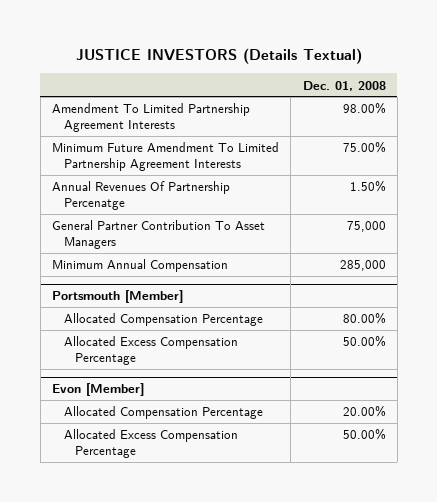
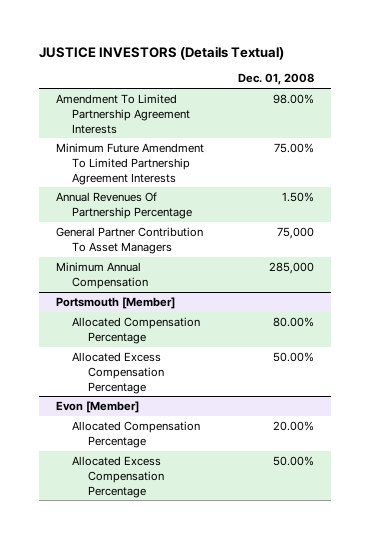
[51,181,230,211] Annual Revenues Of Partnership Percenatge -> [55,192,193,219] Annual Revenues Of Partnership Percentage

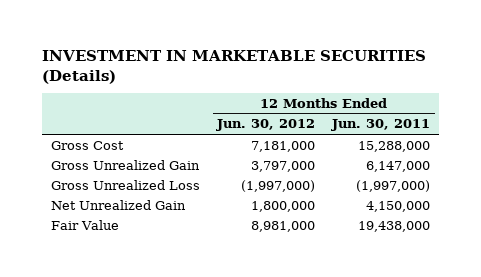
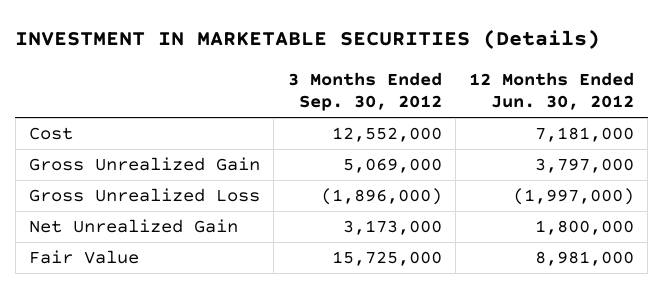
[331,119,431,132] Jun. 30, 2011 -> none
none -> [287,72,442,112] 3 Months Ended Sep. 30, 2012
[50,140,124,150] Gross Cost -> [29,127,74,141] Cost

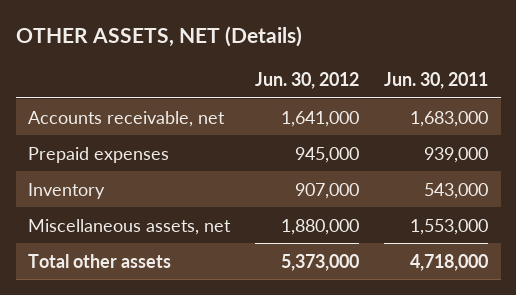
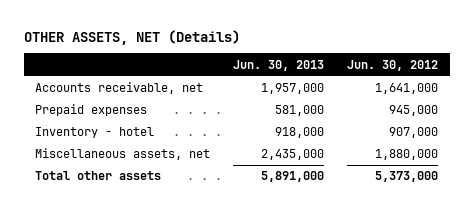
[384,71,489,89] Jun. 30, 2011 -> none
none -> [233,59,325,71] Jun. 30, 2013
[28,182,106,199] Inventory -> [35,127,155,139] Inventory - hotel

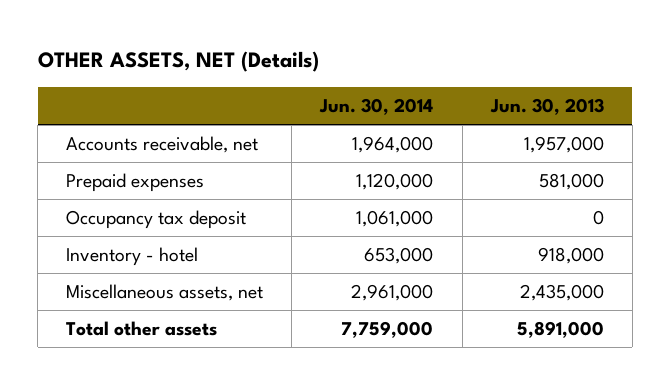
[347,59,439,71] Jun. 30, 2012 -> none
none -> [319,97,434,115] Jun. 30, 2014
none -> [66,210,247,230] Occupancy tax deposit

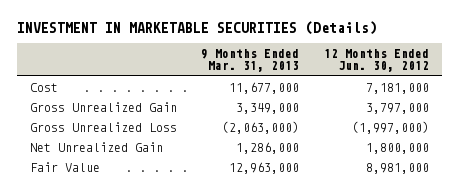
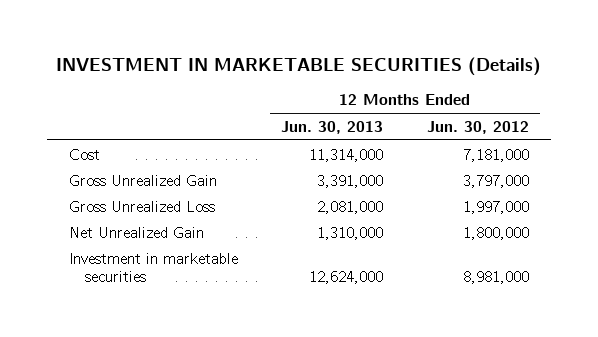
[201,48,300,73] 9 Months Ended Mar. 31, 2013 -> none
none -> [281,120,384,134] Jun. 30, 2013
[352,120,430,134] (1,997,000) -> [462,200,529,214] 1,997,000
[29,161,100,172] Fair Value -> [68,252,238,283] Investment in marketable securities

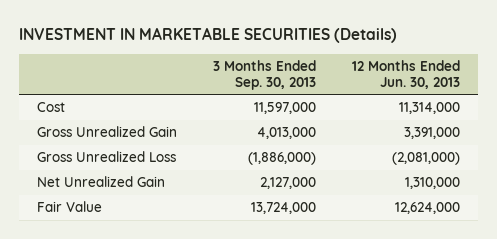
[426,120,529,134] Jun. 30, 2012 -> none
none -> [213,59,317,90] 3 Months Ended Sep. 30, 2013
[317,200,384,214] 2,081,000 -> [392,152,461,166] (2,081,000)
[68,252,238,283] Investment in marketable securities -> [36,201,102,213] Fair Value

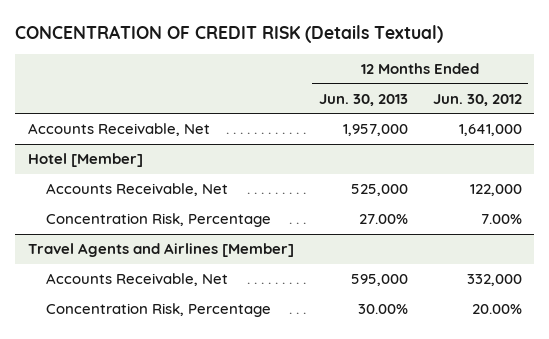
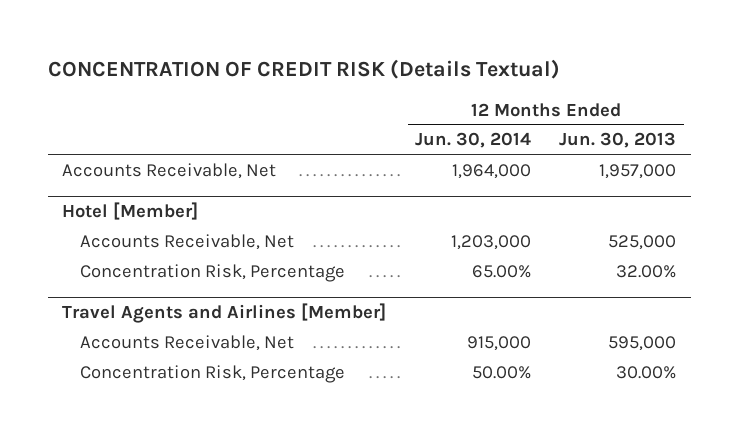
[432,93,522,106] Jun. 30, 2012 -> none
none -> [414,132,531,149] Jun. 30, 2014
[358,214,408,225] 27.00% -> [616,264,677,278] 32.00%

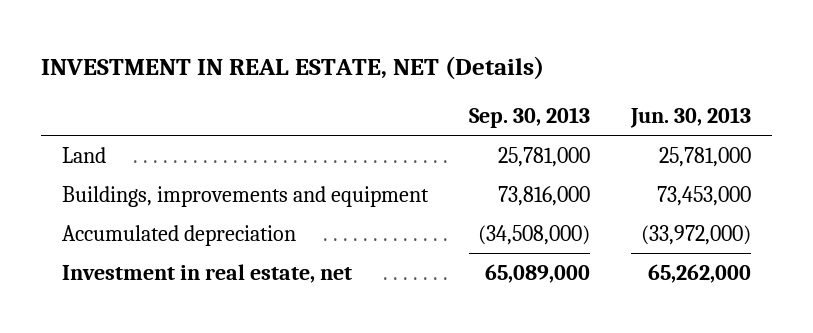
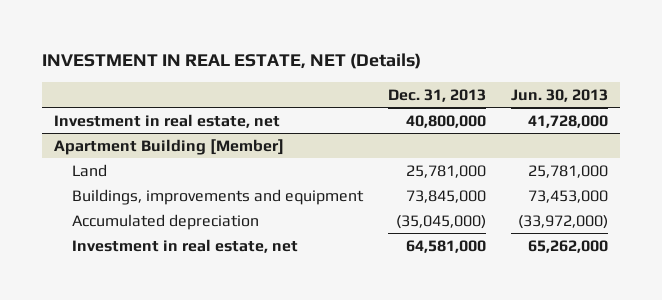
[469,107,591,129] Sep. 30, 2013 -> none
none -> [387,88,486,102] Dec. 31, 2013
none -> [54,113,281,128] Investment in real estate, net
none -> [54,138,285,155] Apartment Building [Member]

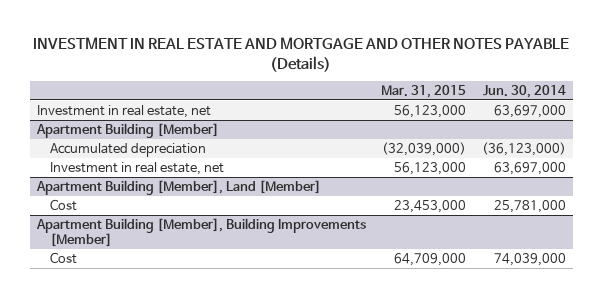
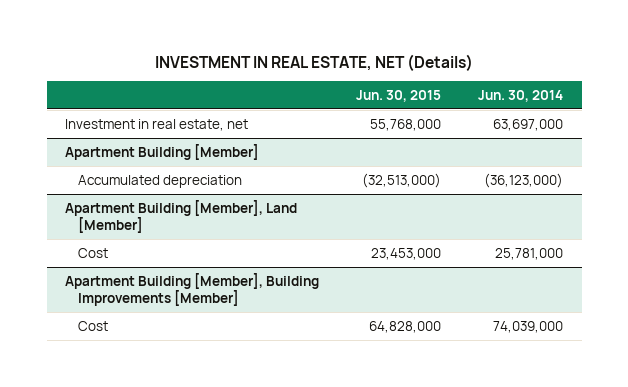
[33,37,570,72] INVESTMENT IN REAL ESTATE AND MORTGAGE AND OTHER NOTES PAYABLE (Details) -> [155,53,474,71] INVESTMENT IN REAL ESTATE, NET (Details)
[381,84,467,98] Mar. 31, 2015 -> none
none -> [356,89,442,102] Jun. 30, 2015
[50,161,225,175] Investment in real estate, net -> none

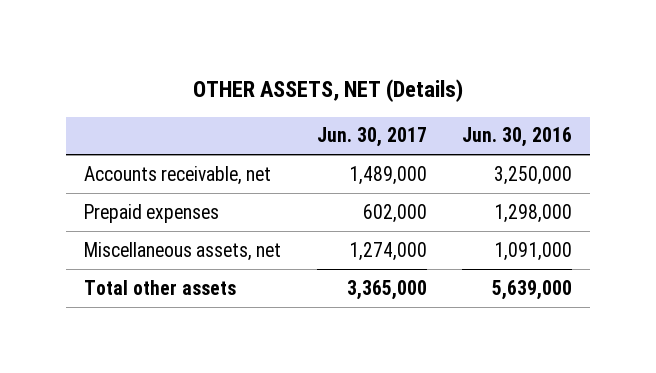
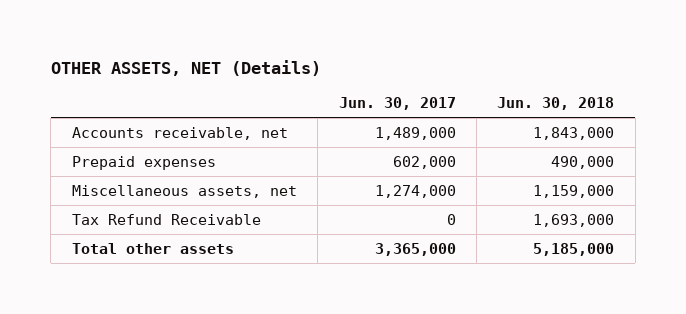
[462,127,573,148] Jun. 30, 2016 -> none
none -> [497,97,615,111] Jun. 30, 2018
none -> [71,213,261,225] Tax Refund Receivable

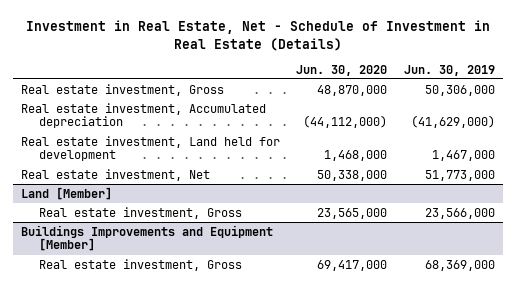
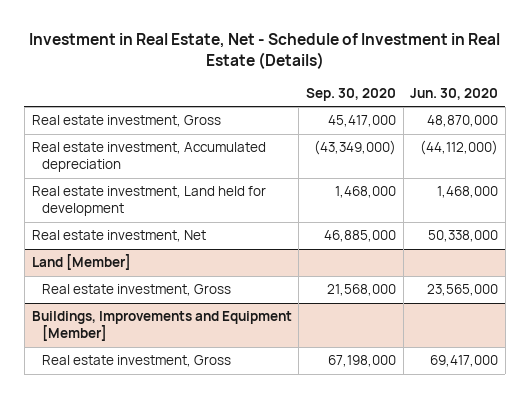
[403,64,495,76] Jun. 30, 2019 -> none
none -> [305,87,396,101] Sep. 30, 2020
[21,224,274,252] Buildings Improvements and Equipment [Member] -> [31,311,292,341] Buildings, Improvements and Equipment [Member]

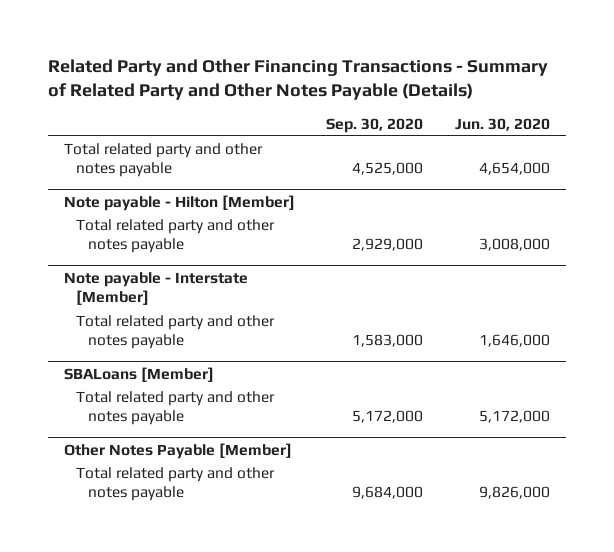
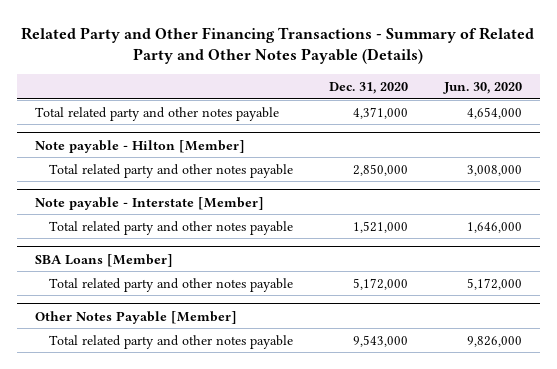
[326,117,424,133] Sep. 30, 2020 -> none
none -> [329,81,409,94] Dec. 31, 2020
[63,366,214,382] SBALoans [Member] -> [34,253,173,267] SBA Loans [Member]

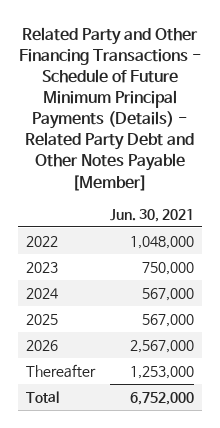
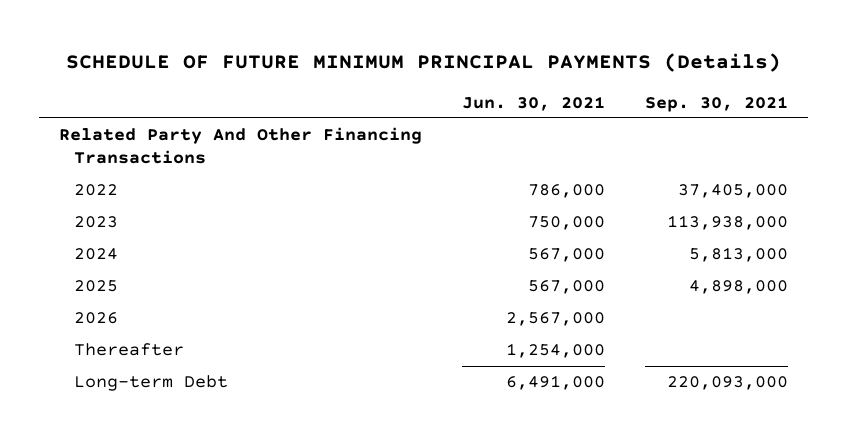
[19,26,202,191] Related Party and Other Financing Transactions - Schedule of Future Minimum Principal Payments (Details) - Related Party Debt and Other Notes Payable [Member] -> [65,52,781,72] SCHEDULE OF FUTURE MINIMUM PRINCIPAL PAYMENTS (Details)
none -> [645,95,789,112] Sep. 30, 2021
none -> [58,127,422,165] Related Party And Other Financing Transactions
[130,235,195,249] 1,048,000 -> [528,184,606,199] 786,000
[26,390,60,403] Total -> none
[130,365,195,379] 1,253,000 -> [506,343,606,359] 1,254,000
none -> [74,375,229,392] Long-term Debt

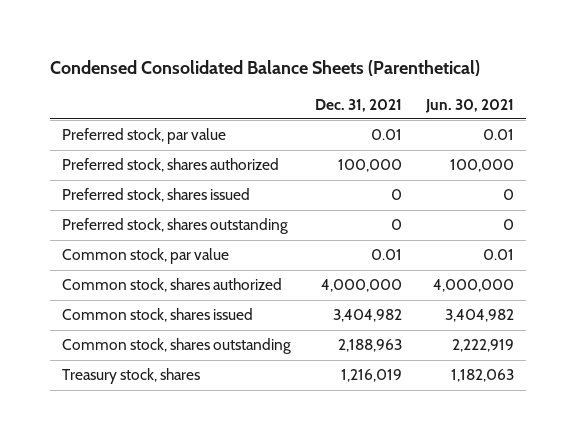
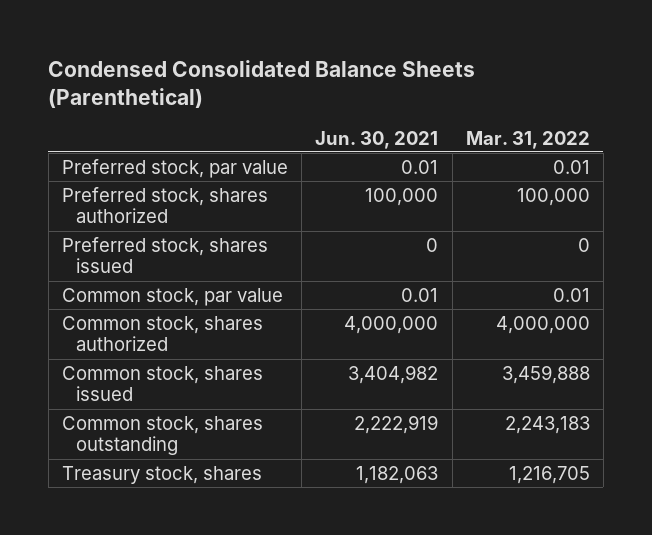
[314,98,402,112] Dec. 31, 2021 -> none
none -> [465,130,590,149] Mar. 31, 2022
[61,218,288,235] Preferred stock, shares outstanding -> none

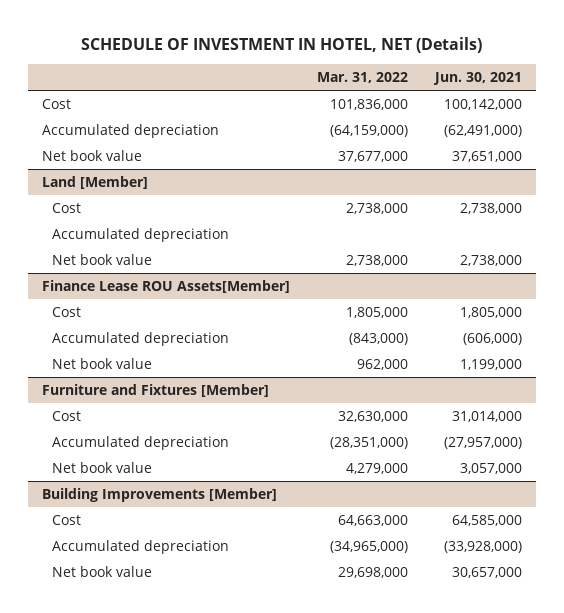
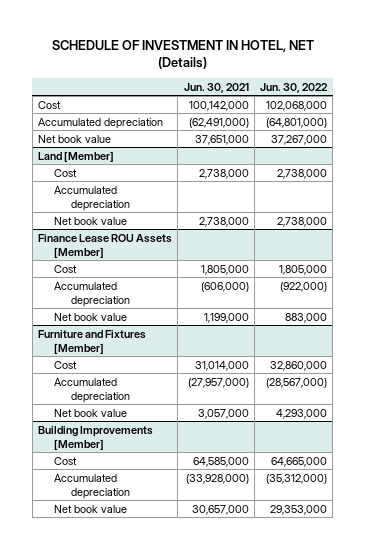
[317,71,409,83] Mar. 31, 2022 -> none
none -> [260,82,329,93] Jun. 30, 2022
[41,280,290,294] Finance Lease ROU Assets[Member] -> [37,233,172,258] Finance Lease ROU Assets [Member]

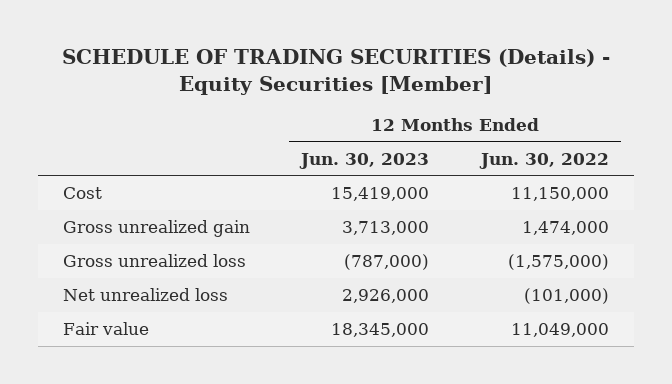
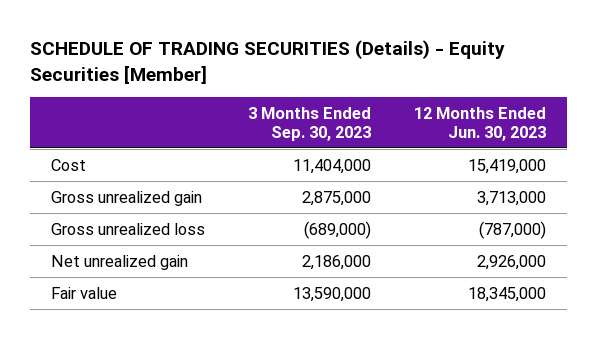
[478,152,609,169] Jun. 30, 2022 -> none
none -> [247,106,371,141] 3 Months Ended Sep. 30, 2023
[63,288,229,302] Net unrealized loss -> [51,254,189,270] Net unrealized gain

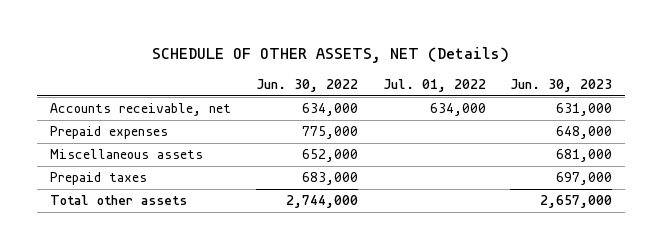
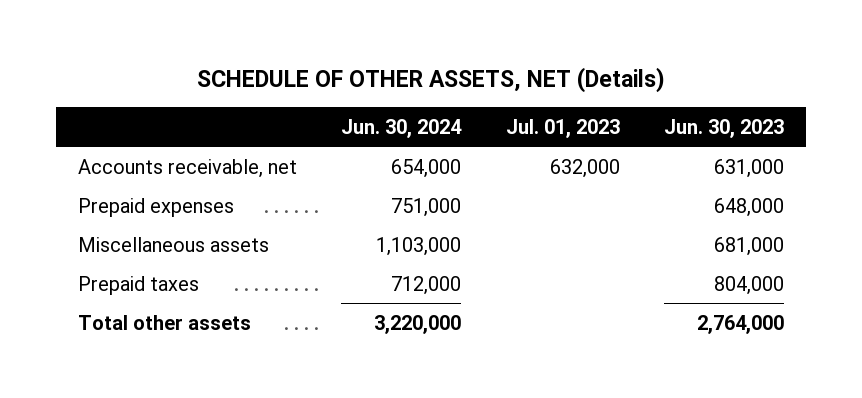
[255,78,358,92] Jun. 30, 2022 -> none
[382,78,486,92] Jul. 01, 2022 -> none
none -> [341,118,463,138] Jun. 30, 2024
none -> [505,118,620,138] Jul. 01, 2023
[556,172,613,186] 697,000 -> [714,275,785,295] 804,000
[540,195,613,209] 2,657,000 -> [697,314,785,334] 2,764,000

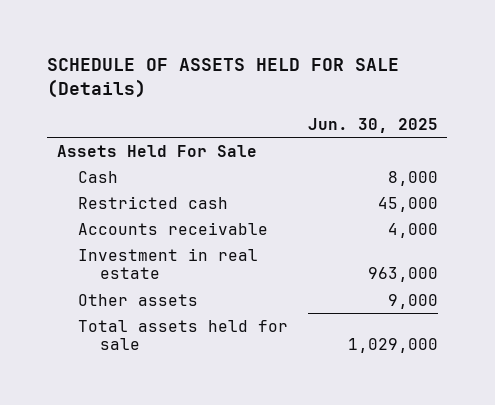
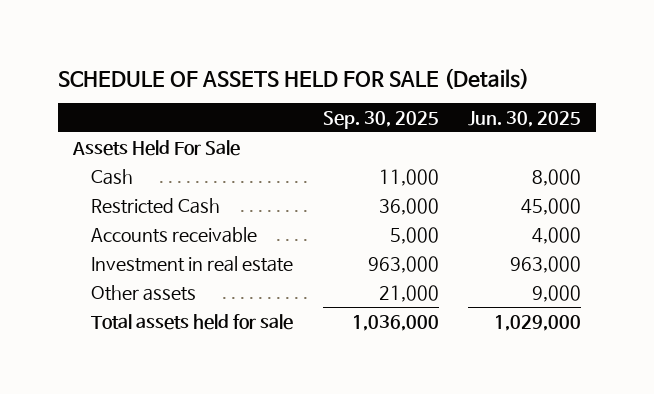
none -> [322,110,439,129] Sep. 30, 2025
[78,195,229,209] Restricted cash -> [90,197,220,214] Restricted Cash

